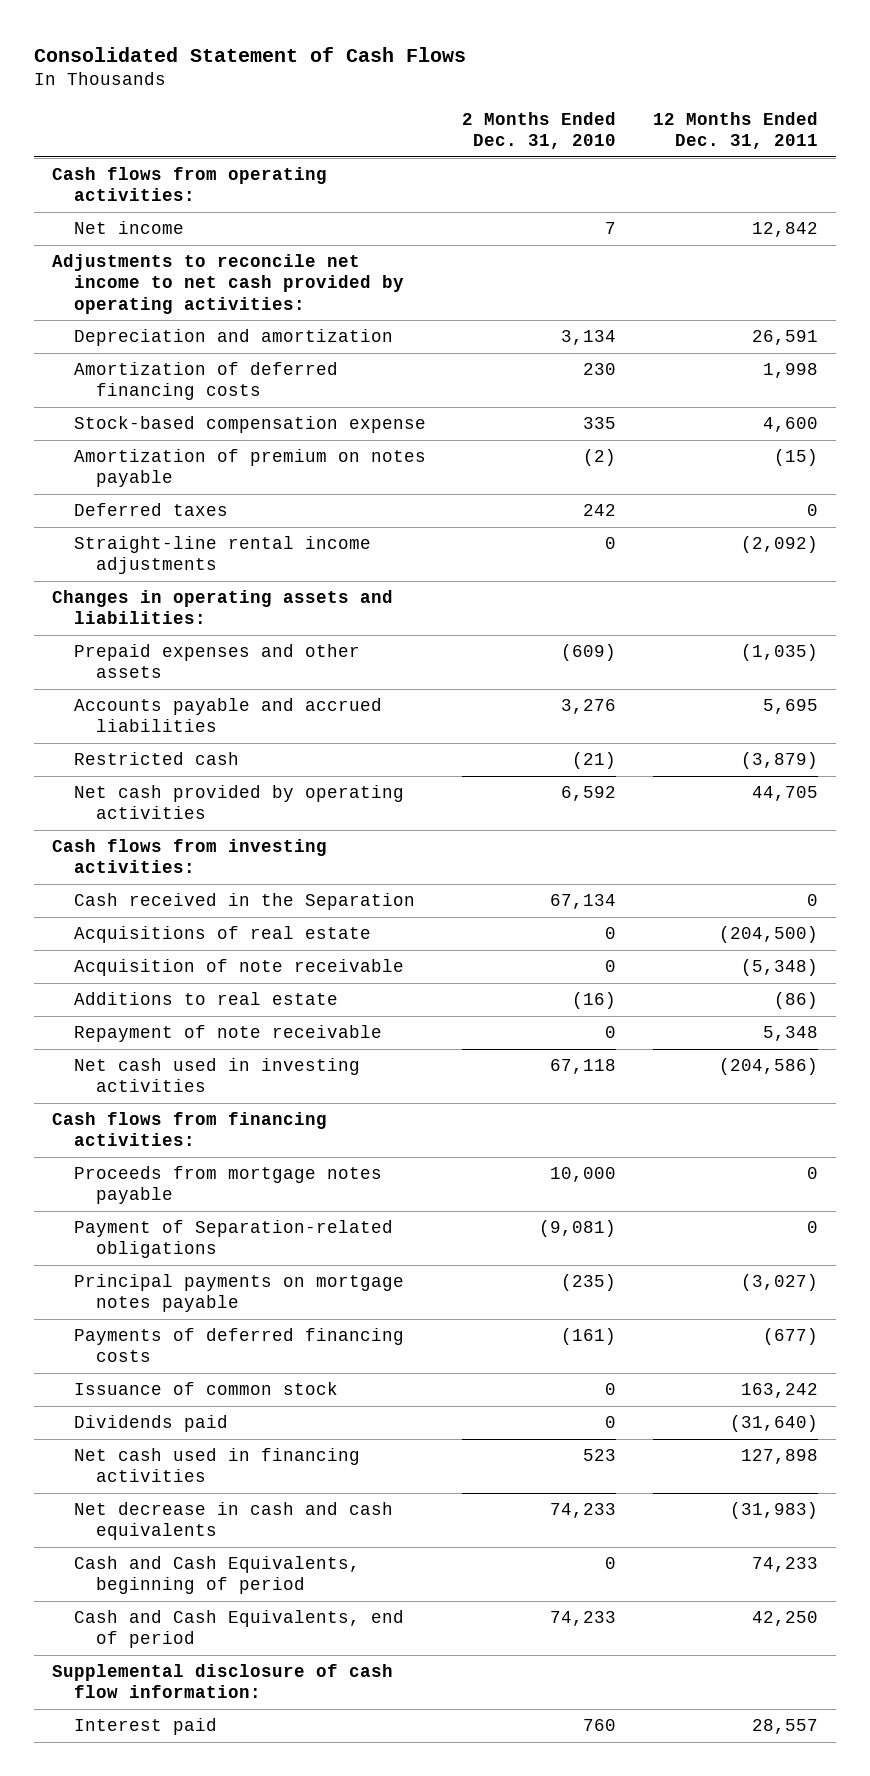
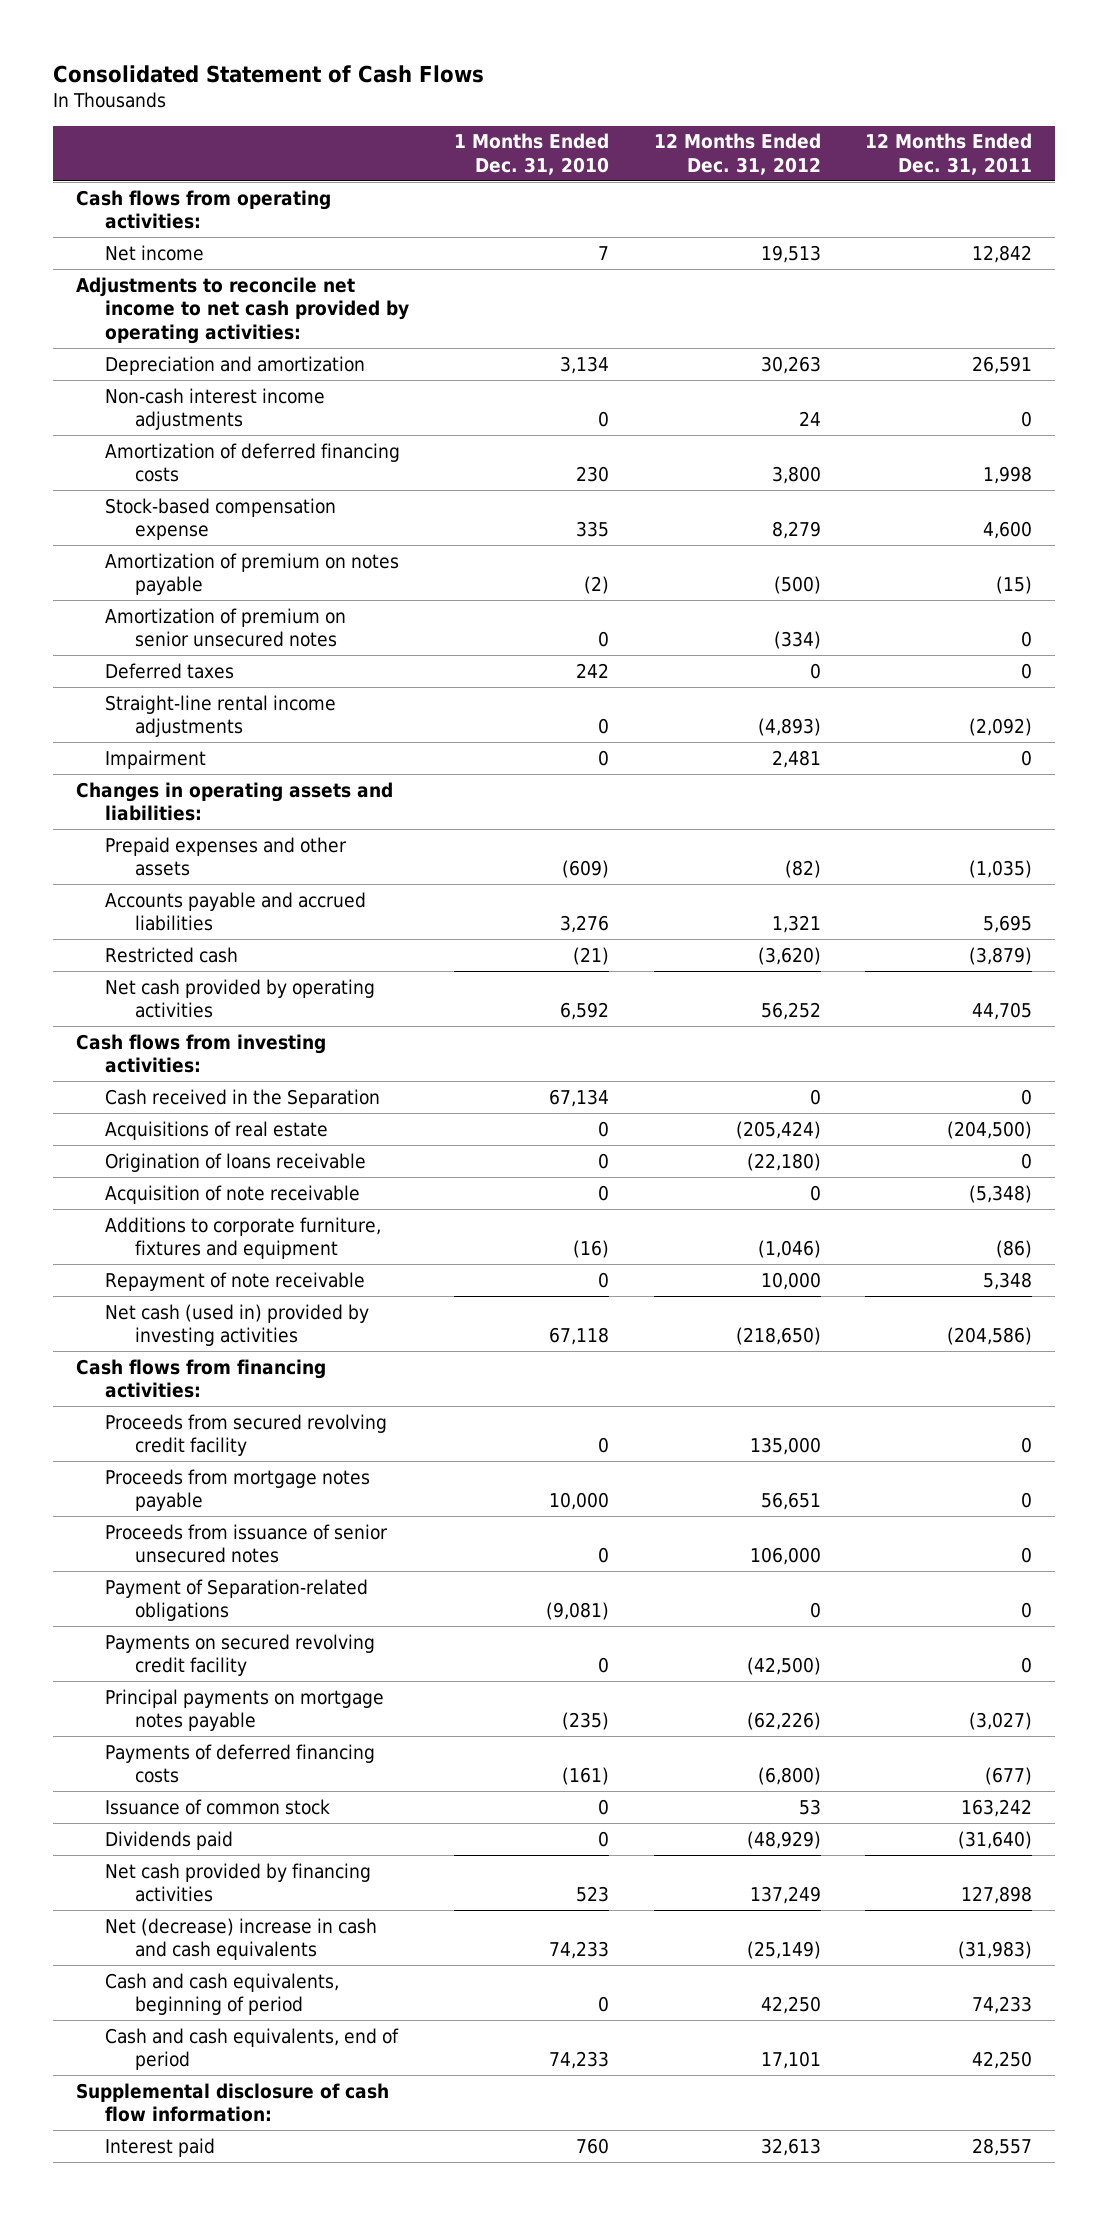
[462,111,617,150] 2 Months Ended Dec. 31, 2010 -> none
none -> [453,133,609,175] 1 Months Ended Dec. 31, 2010
none -> [653,133,821,175] 12 Months Ended Dec. 31, 2012
none -> [105,387,326,431] Non-cash interest income adjustments
none -> [105,607,347,648] Amortization of premium on senior unsecured notes
none -> [105,749,207,769] Impairment
none -> [105,1152,367,1172] Origination of loans receivable
[74,992,339,1006] Additions to real estate -> [105,1216,382,1260] Additions to corporate furniture, fixtures and equipment
[74,1058,361,1093] Net cash used in investing activities -> [105,1303,370,1347] Net cash (used in) provided by investing activities
none -> [105,1413,388,1457] Proceeds from secured revolving credit facility
none -> [105,1523,389,1564] Proceeds from issuance of senior unsecured notes
none -> [105,1633,376,1677] Payments on secured revolving credit facility
[74,1448,361,1483] Net cash used in financing activities -> [105,1862,372,1903] Net cash provided by financing activities
[74,1502,394,1541] Net decrease in cash and cash equivalents -> [105,1917,378,1961] Net (decrease) increase in cash and cash equivalents
[74,1556,361,1595] Cash and Cash Equivalents, beginning of period -> [105,1972,340,2016] Cash and cash equivalents, beginning of period
[74,1610,405,1649] Cash and Cash Equivalents, end of period -> [105,2027,400,2071] Cash and cash equivalents, end of period

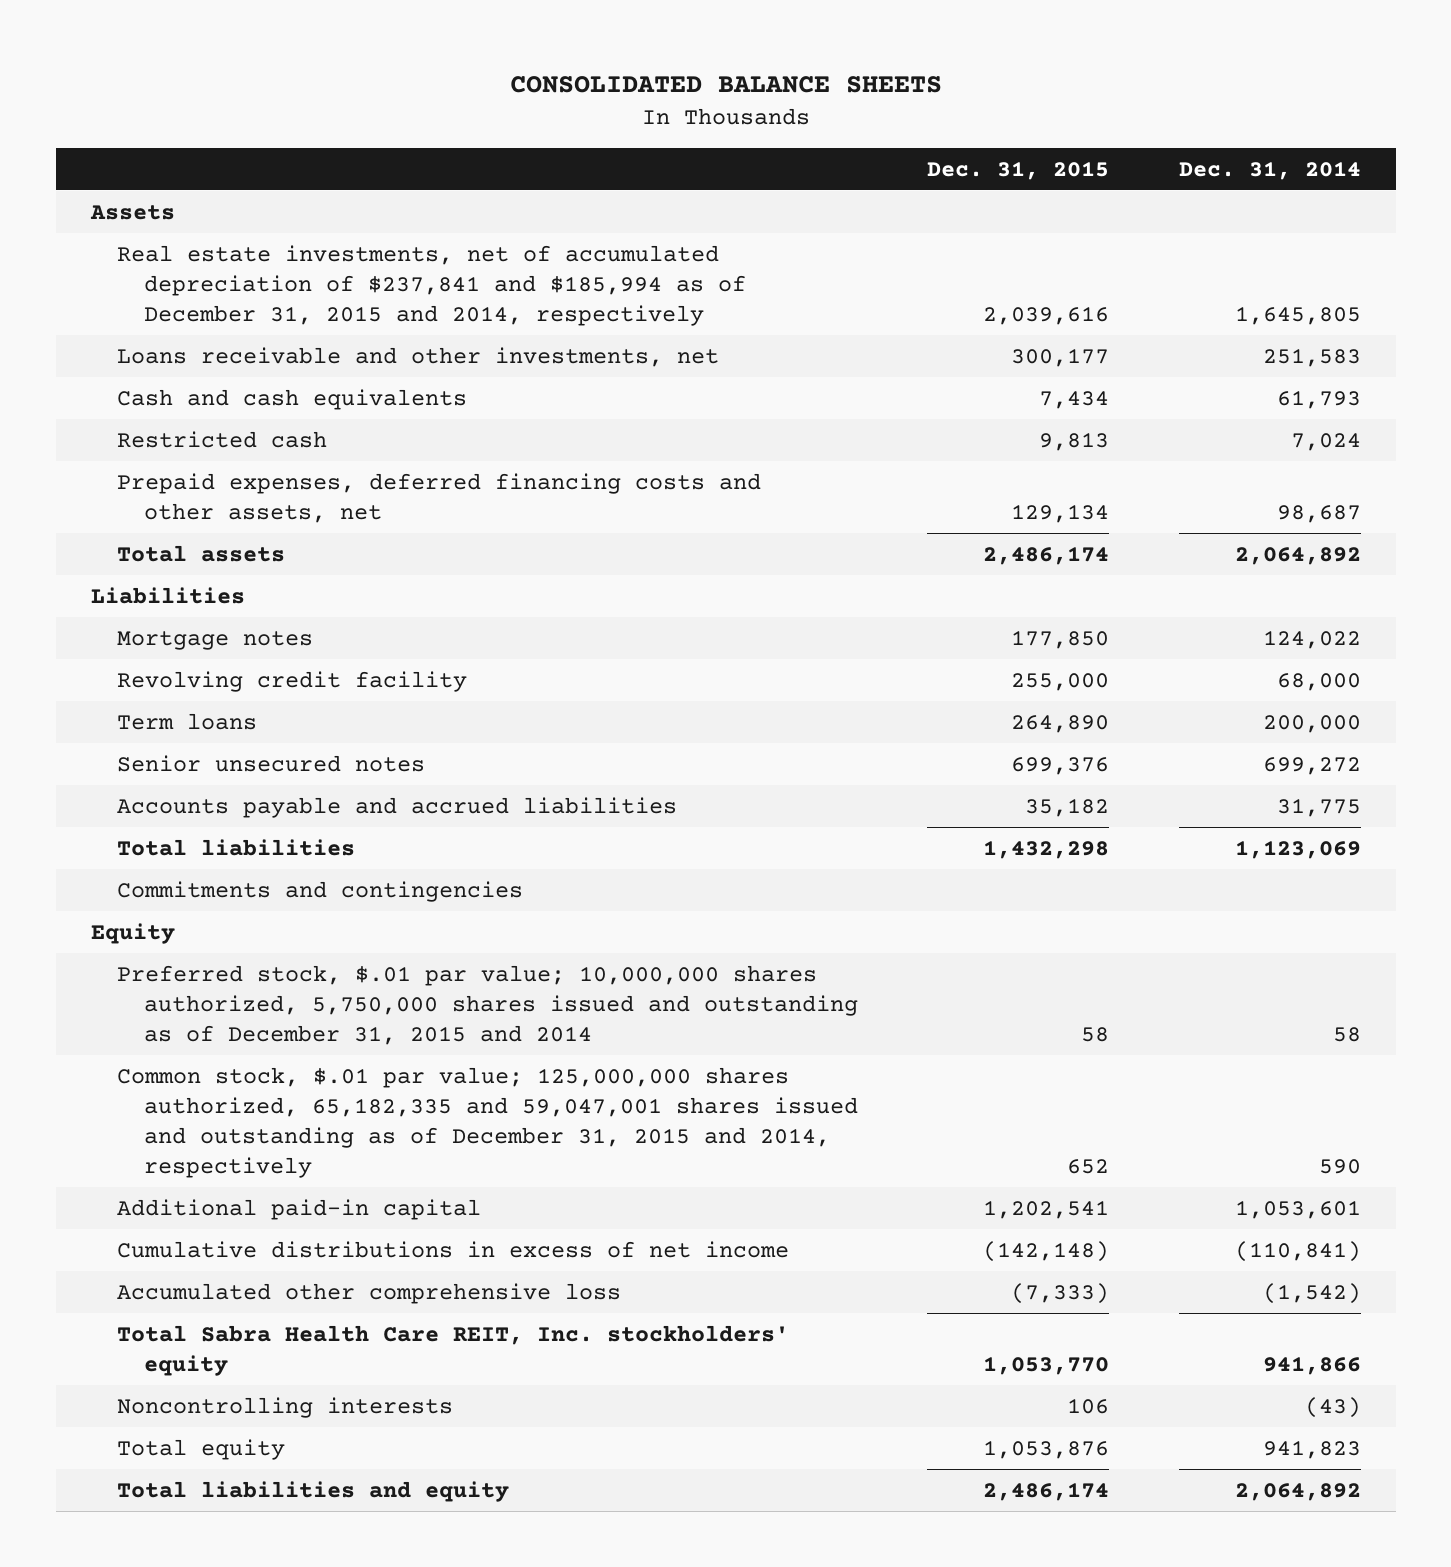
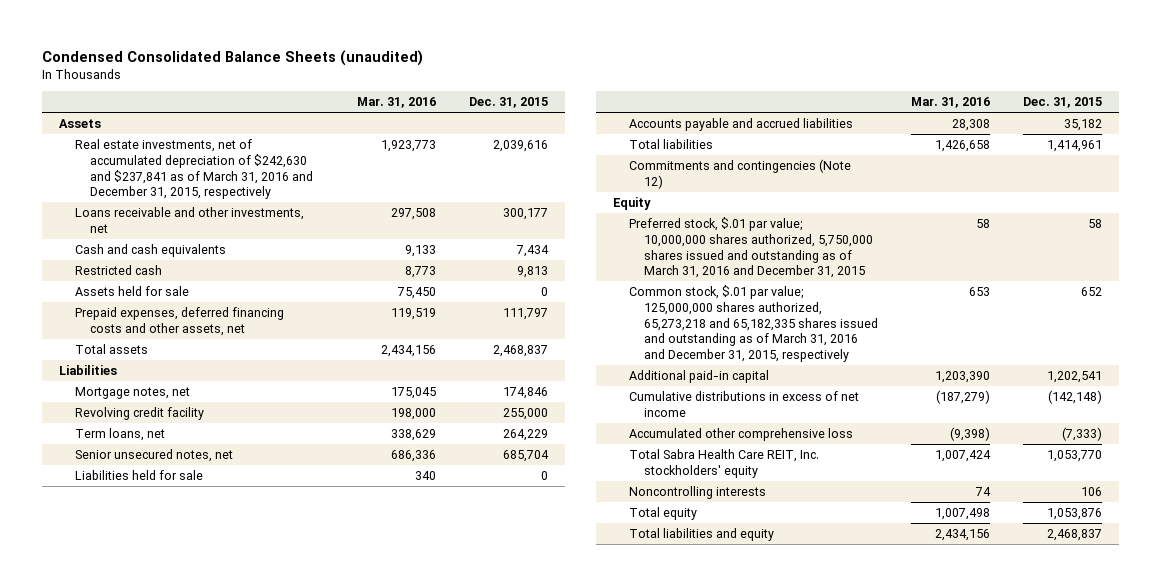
[509,76,942,94] CONSOLIDATED BALANCE SHEETS -> [42,49,424,66] Condensed Consolidated Balance Sheets (unaudited)
[1178,160,1361,180] Dec. 31, 2014 -> none
none -> [357,97,437,109] Mar. 31, 2016
[117,244,746,327] Real estate investments, net of accumulated depreciation of $237,841 and $185,994 as of December 31, 2015 and 2014, respectively -> [74,138,313,200] Real estate investments, net of accumulated depreciation of $242,630 and $237,841 as of March 31, 2016 and December 31, 2015, respectively
none -> [74,285,189,296] Assets held for sale
[1011,504,1110,524] 129,134 -> [503,307,549,320] 111,797
[983,545,1110,565] 2,486,174 -> [493,344,549,357] 2,468,837
[117,630,314,650] Mortgage notes -> [74,386,190,399] Mortgage notes, net
[1011,629,1110,649] 177,850 -> [503,386,549,399] 174,846
[117,712,258,730] Term loans -> [74,427,165,441] Term loans, net
[1011,714,1110,733] 264,890 -> [503,428,549,441] 264,229
[117,754,426,772] Senior unsecured notes -> [74,448,233,462] Senior unsecured notes, net
[1011,756,1110,775] 699,376 -> [503,449,550,462] 685,704
none -> [74,469,203,480] Liabilities held for sale
[983,839,1110,859] 1,432,298 -> [1047,139,1103,152] 1,414,961
[117,880,524,902] Commitments and contingencies -> [628,158,851,189] Commitments and contingencies (Note 12)
[117,964,858,1046] Preferred stock, $.01 par value; 10,000,000 shares authorized, 5,750,000 shares issued and outstanding as of December 31, 2015 and 2014 -> [628,216,873,279] Preferred stock, $.01 par value; 10,000,000 shares authorized, 5,750,000 shares issued and outstanding as of March 31, 2016 and December 31, 2015
[117,1066,858,1179] Common stock, $.01 par value; 125,000,000 shares authorized, 65,182,335 and 59,047,001 shares issued and outstanding as of December 31, 2015 and 2014, respectively -> [628,284,878,363] Common stock, $.01 par value; 125,000,000 shares authorized, 65,273,218 and 65,182,335 shares issued and outstanding as of March 31, 2016 and December 31, 2015, respectively
[983,1481,1110,1501] 2,486,174 -> [1047,528,1103,541] 2,468,837

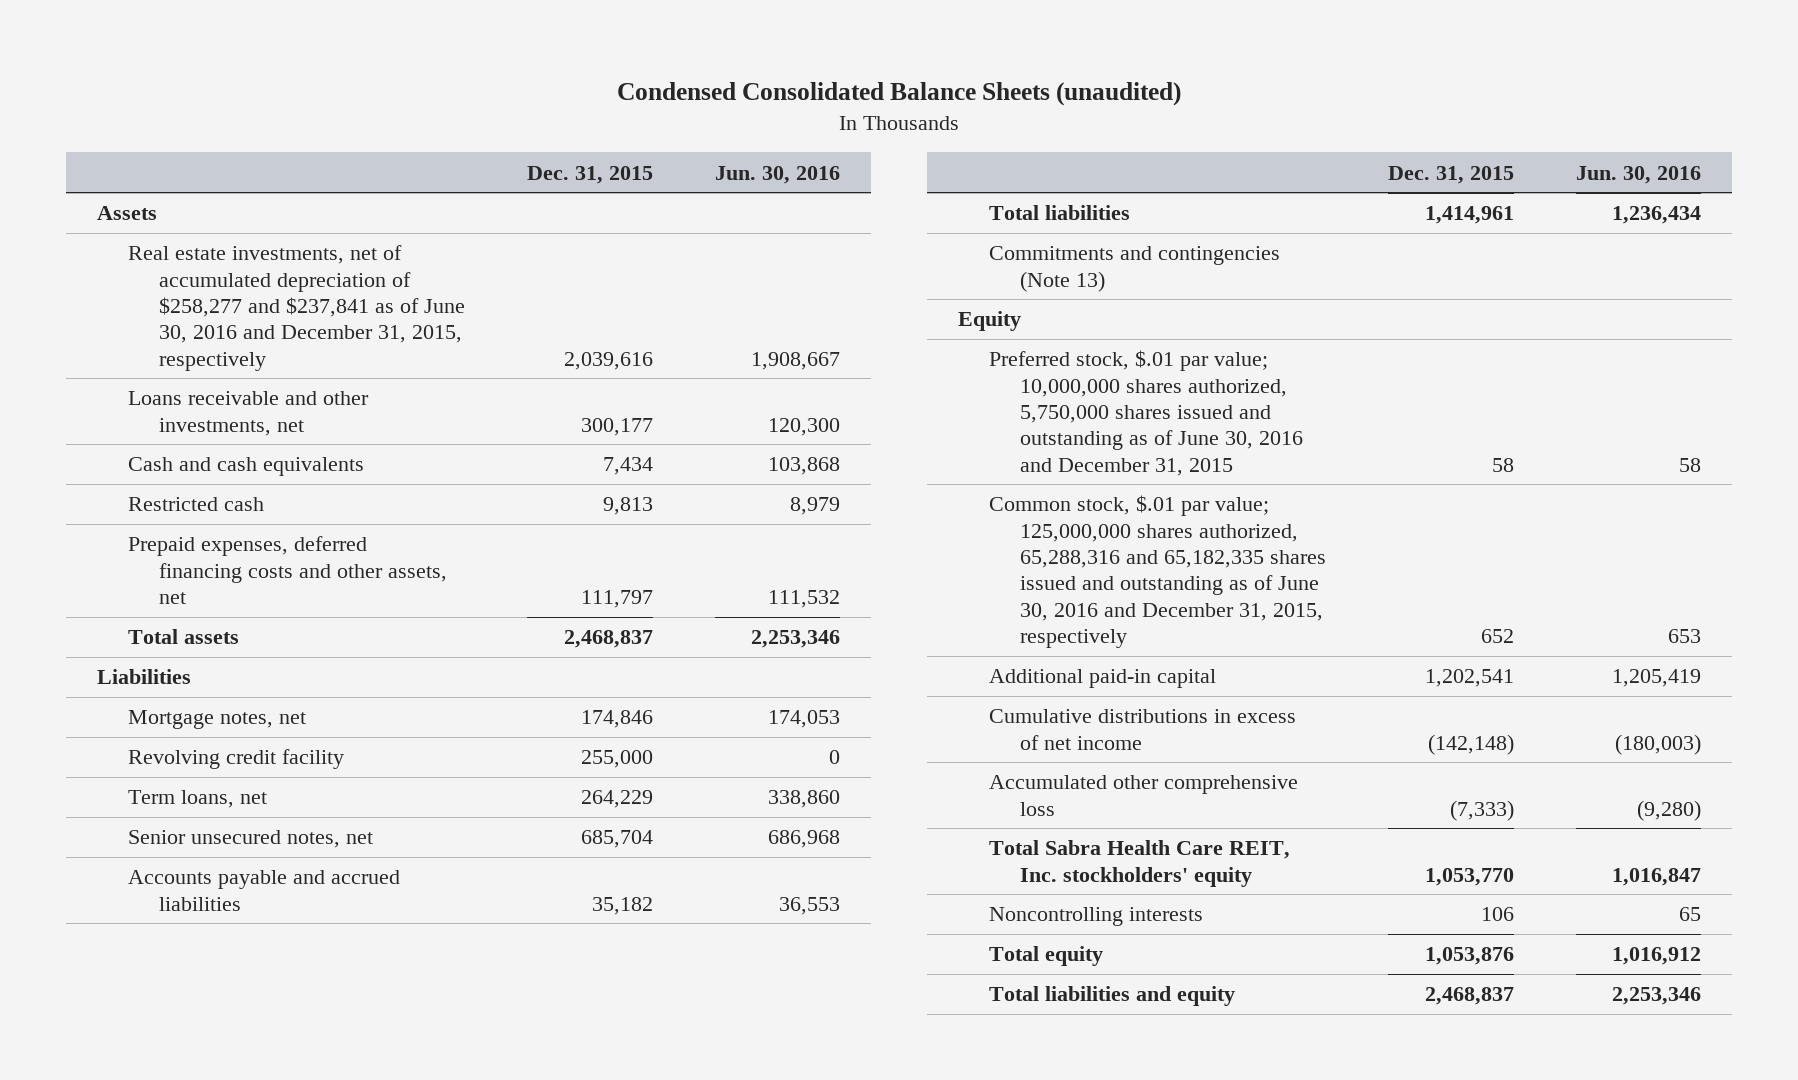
[357,97,437,109] Mar. 31, 2016 -> none
none -> [715,165,841,184] Jun. 30, 2016
[74,138,313,200] Real estate investments, net of accumulated depreciation of $242,630 and $237,841 as of March 31, 2016 and December 31, 2015, respectively -> [128,245,466,371] Real estate investments, net of accumulated depreciation of $258,277 and $237,841 as of June 30, 2016 and December 31, 2015, respectively
[74,285,189,296] Assets held for sale -> none
[74,469,203,480] Liabilities held for sale -> none
[628,158,851,189] Commitments and contingencies (Note 12) -> [988,246,1280,292] Commitments and contingencies (Note 13)
[628,216,873,279] Preferred stock, $.01 par value; 10,000,000 shares authorized, 5,750,000 shares issued and outstanding as of March 31, 2016 and December 31, 2015 -> [988,350,1303,476] Preferred stock, $.01 par value; 10,000,000 shares authorized, 5,750,000 shares issued and outstanding as of June 30, 2016 and December 31, 2015
[628,284,878,363] Common stock, $.01 par value; 125,000,000 shares authorized, 65,273,218 and 65,182,335 shares issued and outstanding as of March 31, 2016 and December 31, 2015, respectively -> [988,495,1326,649] Common stock, $.01 par value; 125,000,000 shares authorized, 65,288,316 and 65,182,335 shares issued and outstanding as of June 30, 2016 and December 31, 2015, respectively

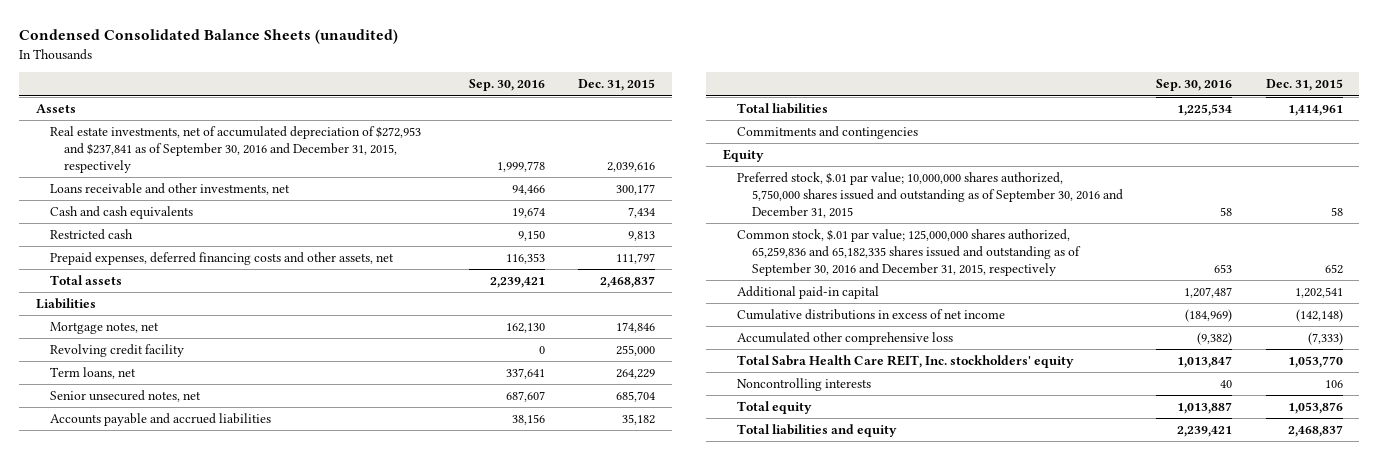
[715,165,841,184] Jun. 30, 2016 -> none
none -> [468,79,545,92] Sep. 30, 2016
[128,245,466,371] Real estate investments, net of accumulated depreciation of $258,277 and $237,841 as of June 30, 2016 and December 31, 2015, respectively -> [50,126,422,173] Real estate investments, net of accumulated depreciation of $272,953 and $237,841 as of September 30, 2016 and December 31, 2015, respectively
[988,246,1280,292] Commitments and contingencies (Note 13) -> [737,126,919,140] Commitments and contingencies
[988,350,1303,476] Preferred stock, $.01 par value; 10,000,000 shares authorized, 5,750,000 shares issued and outstanding as of June 30, 2016 and December 31, 2015 -> [737,172,1123,218] Preferred stock, $.01 par value; 10,000,000 shares authorized, 5,750,000 shares issued and outstanding as of September 30, 2016 and December 31, 2015
[988,495,1326,649] Common stock, $.01 par value; 125,000,000 shares authorized, 65,288,316 and 65,182,335 shares issued and outstanding as of June 30, 2016 and December 31, 2015, respectively -> [737,229,1081,276] Common stock, $.01 par value; 125,000,000 shares authorized, 65,259,836 and 65,182,335 shares issued and outstanding as of September 30, 2016 and December 31, 2015, respectively

